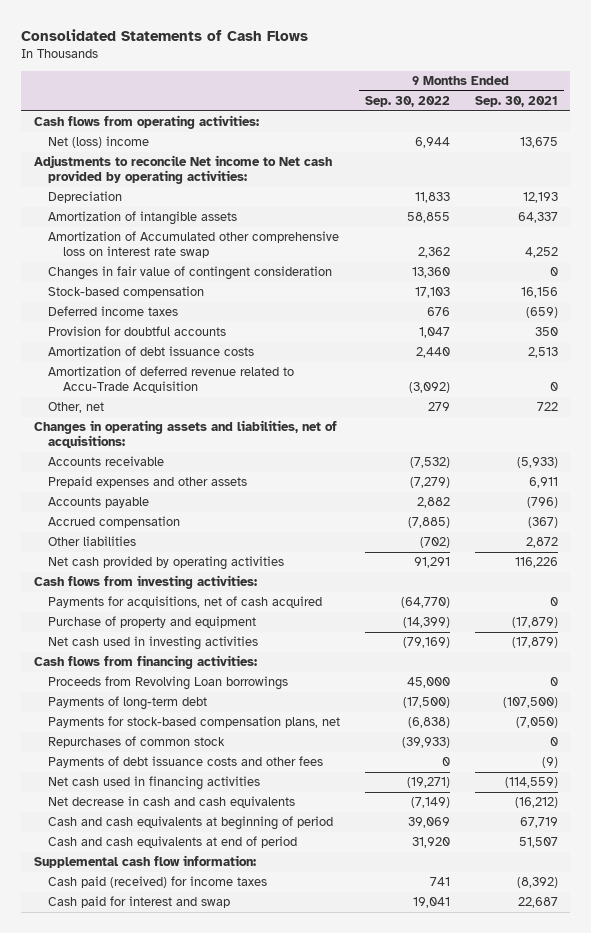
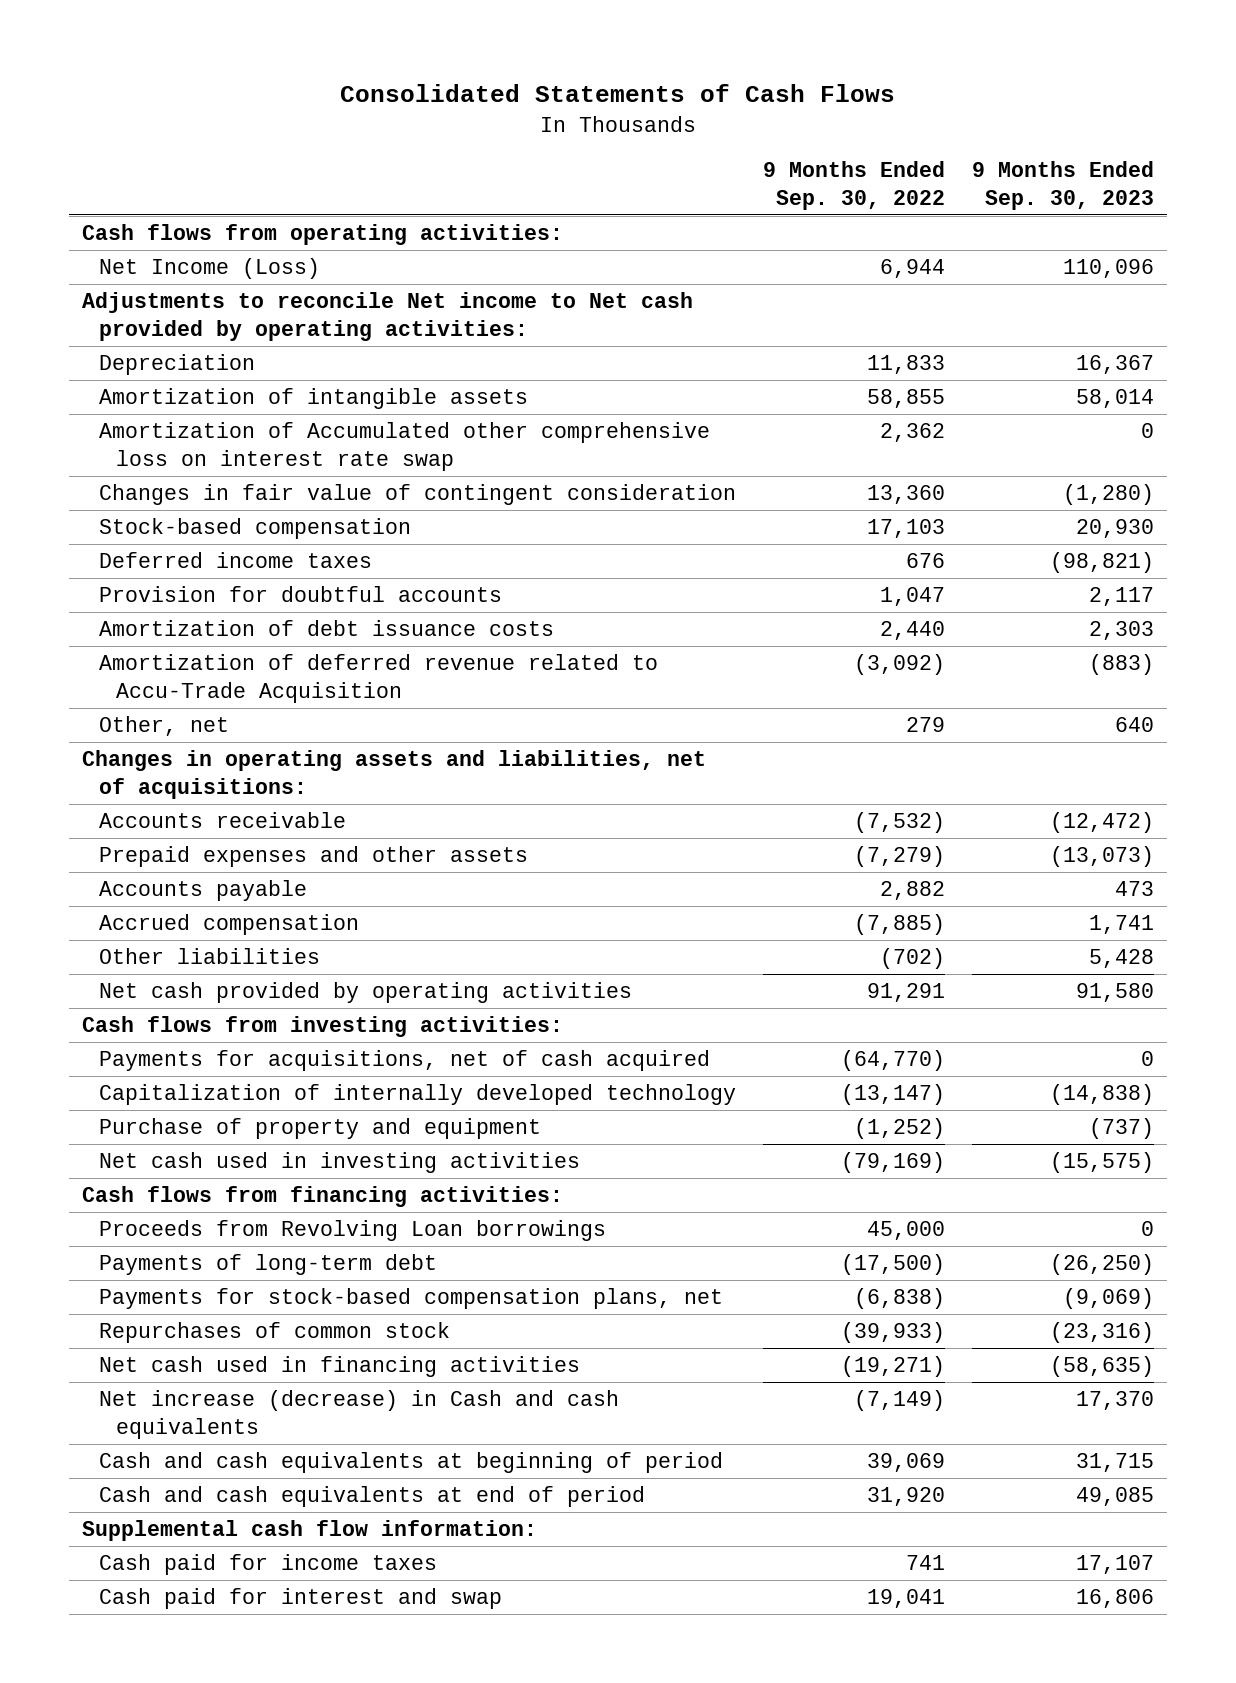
[474,95,558,107] Sep. 30, 2021 -> none
none -> [971,161,1154,210] 9 Months Ended Sep. 30, 2023
[48,136,150,149] Net (loss) income -> [99,258,321,280] Net Income (Loss)
none -> [99,1084,737,1106] Capitalization of internally developed technology
[403,617,451,629] (14,399) -> [853,1118,945,1140] (1,252)
[48,756,324,769] Payments of debt issuance costs and other fees -> none
[48,796,296,809] Net decrease in cash and cash equivalents -> [99,1390,620,1439] Net increase (decrease) in Cash and cash equivalents
[48,876,268,889] Cash paid (received) for income taxes -> [99,1554,438,1576] Cash paid for income taxes

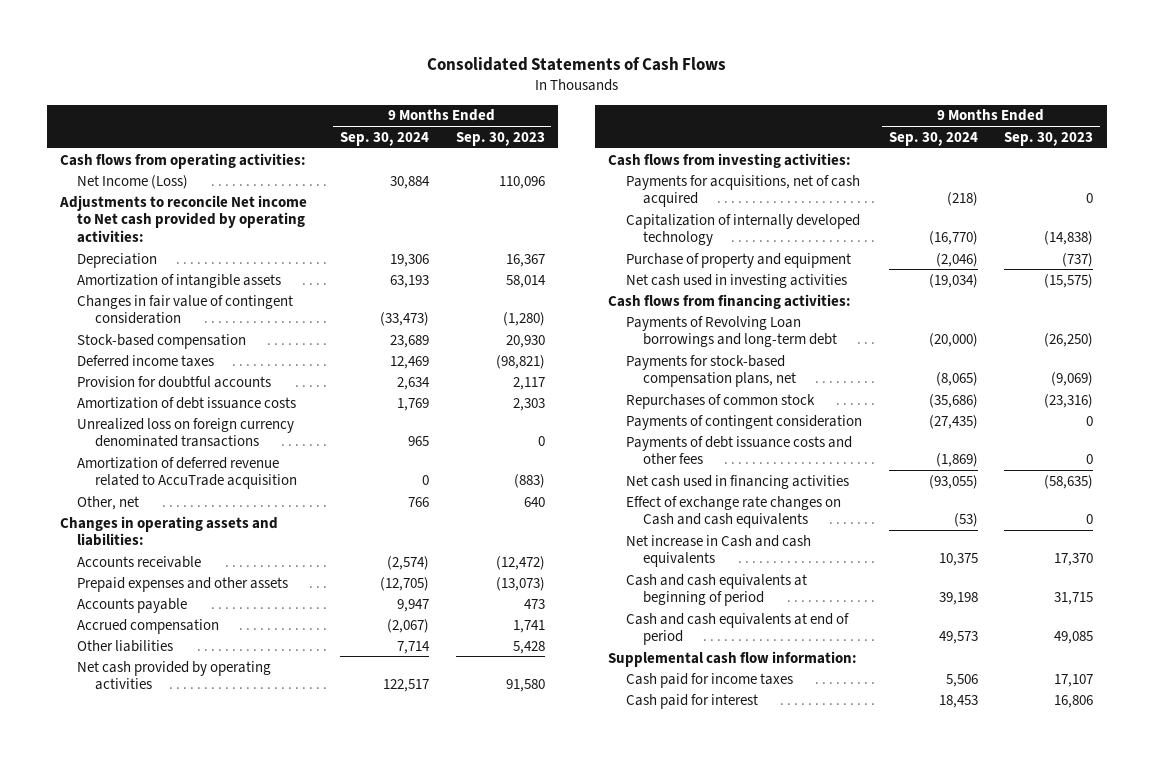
[762,161,945,210] 9 Months Ended Sep. 30, 2022 -> none
none -> [339,131,429,146] Sep. 30, 2024
[99,422,711,471] Amortization of Accumulated other comprehensive loss on interest rate swap -> none
none -> [77,417,295,448] Unrealized loss on foreign currency denominated transactions
[99,654,659,703] Amortization of deferred revenue related to Accu-Trade Acquisition -> [77,456,297,490] Amortization of deferred revenue related to AccuTrade acquisition
[82,750,707,799] Changes in operating assets and liabilities, net of acquisitions: -> [59,515,278,547] Changes in operating assets and liabilities:
[99,1220,607,1242] Proceeds from Revolving Loan borrowings -> none
[99,1254,438,1276] Payments of long-term debt -> [625,315,838,348] Payments of Revolving Loan borrowings and long-term debt
none -> [625,414,862,430] Payments of contingent consideration
none -> [625,435,852,465] Payments of debt issuance costs and other fees
none -> [625,495,841,529] Effect of exchange rate changes on Cash and cash equivalents
[99,1390,620,1439] Net increase (decrease) in Cash and cash equivalents -> [625,534,811,568] Net increase in Cash and cash equivalents
[99,1588,503,1610] Cash paid for interest and swap -> [625,693,758,709] Cash paid for interest

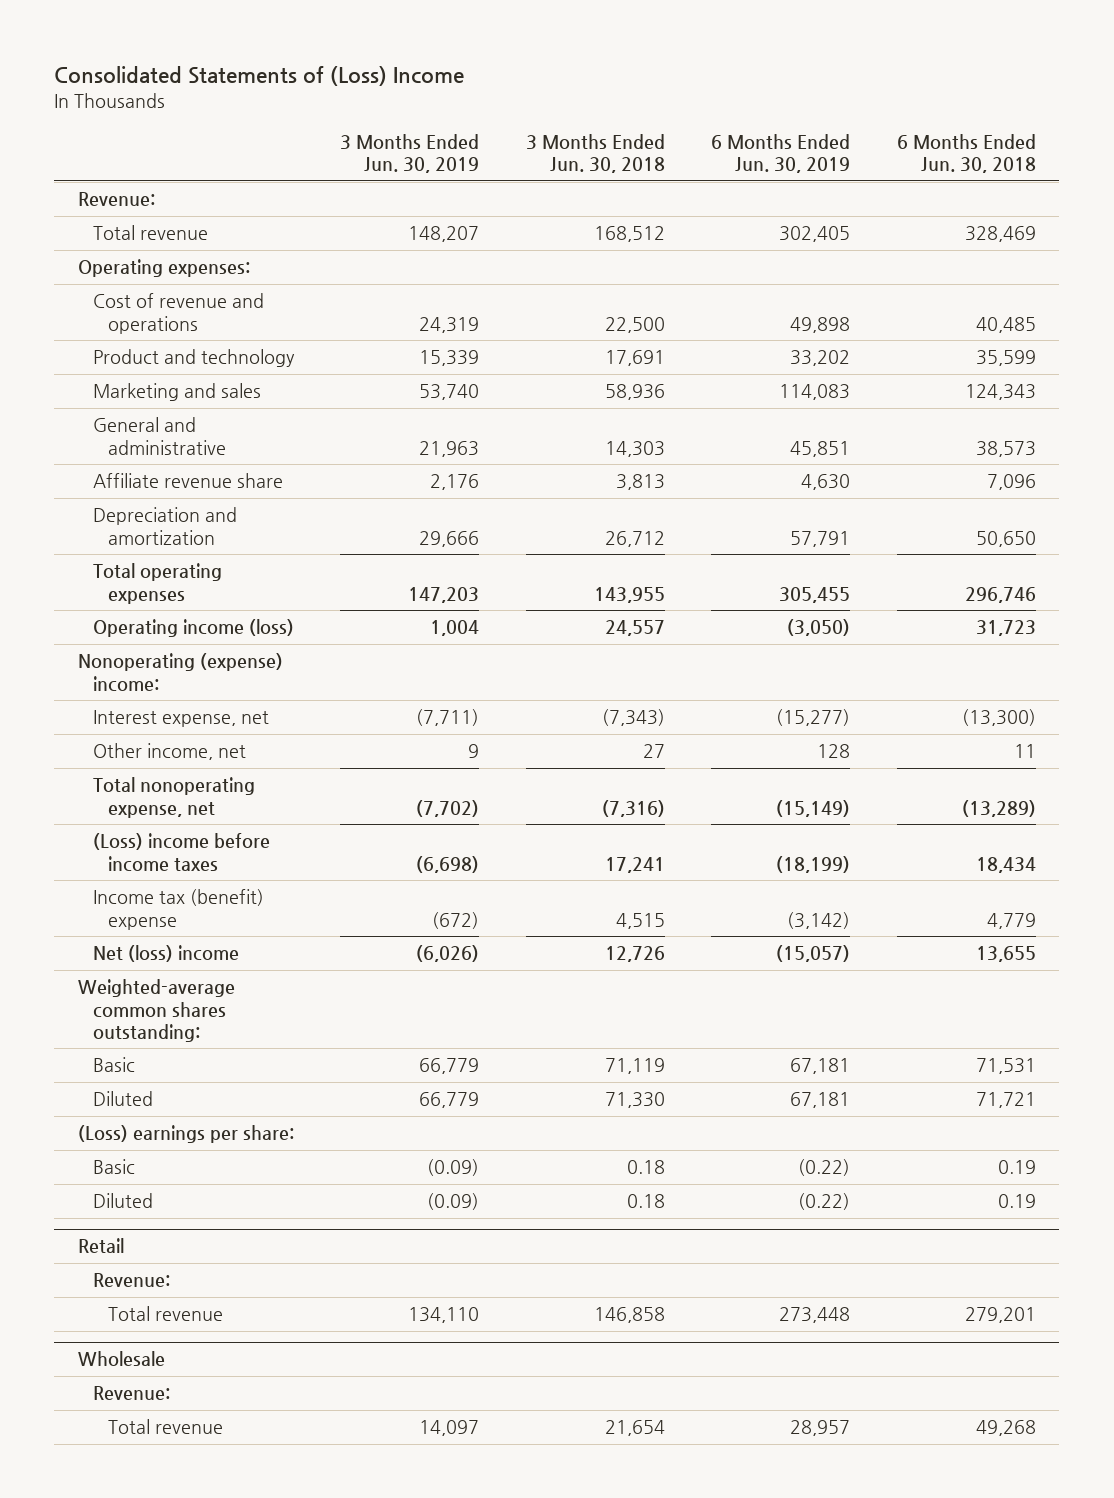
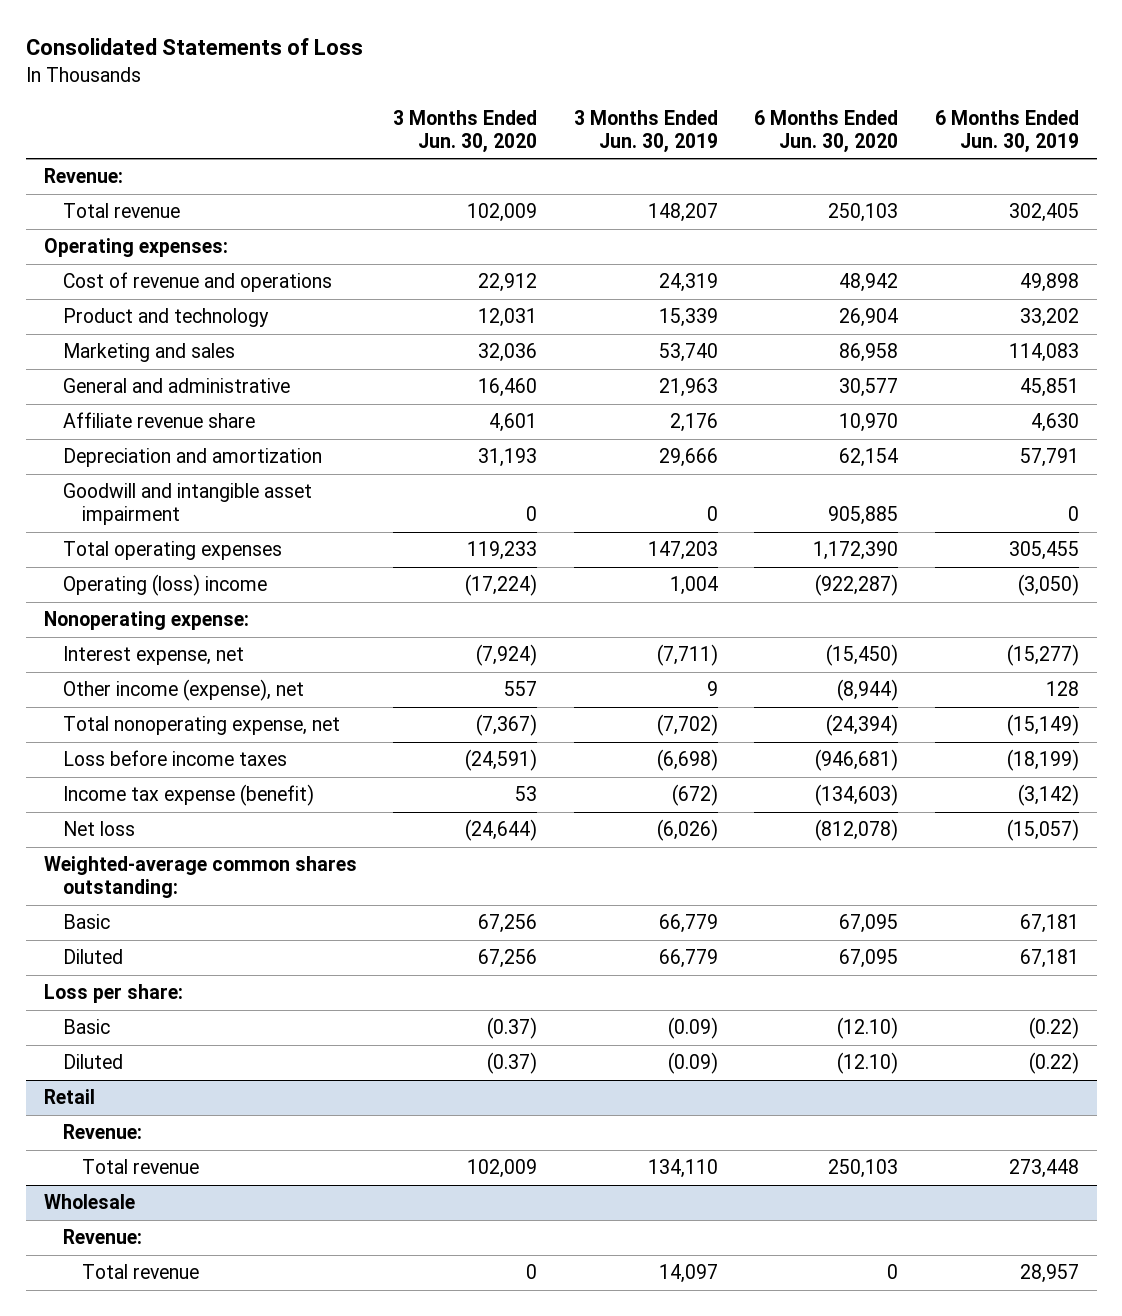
[54,66,465,87] Consolidated Statements of (Loss) Income -> [25,38,363,56] Consolidated Statements of Loss
[525,133,665,174] 3 Months Ended Jun. 30, 2018 -> none
[896,133,1036,174] 6 Months Ended Jun. 30, 2018 -> none
none -> [393,110,538,153] 3 Months Ended Jun. 30, 2020
none -> [754,110,899,153] 6 Months Ended Jun. 30, 2020
none -> [63,483,313,525] Goodwill and intangible asset impairment
[92,619,294,638] Operating income (loss) -> [63,574,268,597] Operating (loss) income
[77,653,283,692] Nonoperating (expense) income: -> [43,611,249,631] Nonoperating expense:
[92,743,246,761] Other income, net -> [63,679,305,702] Other income (expense), net
[92,833,270,872] (Loss) income before income taxes -> [63,750,288,767] Loss before income taxes
[92,889,264,930] Income tax (benefit) expense -> [63,784,315,807] Income tax expense (benefit)
[92,945,239,963] Net (loss) income -> [63,821,136,837] Net loss
[77,1125,294,1144] (Loss) earnings per share: -> [43,984,183,1004] Loss per share:

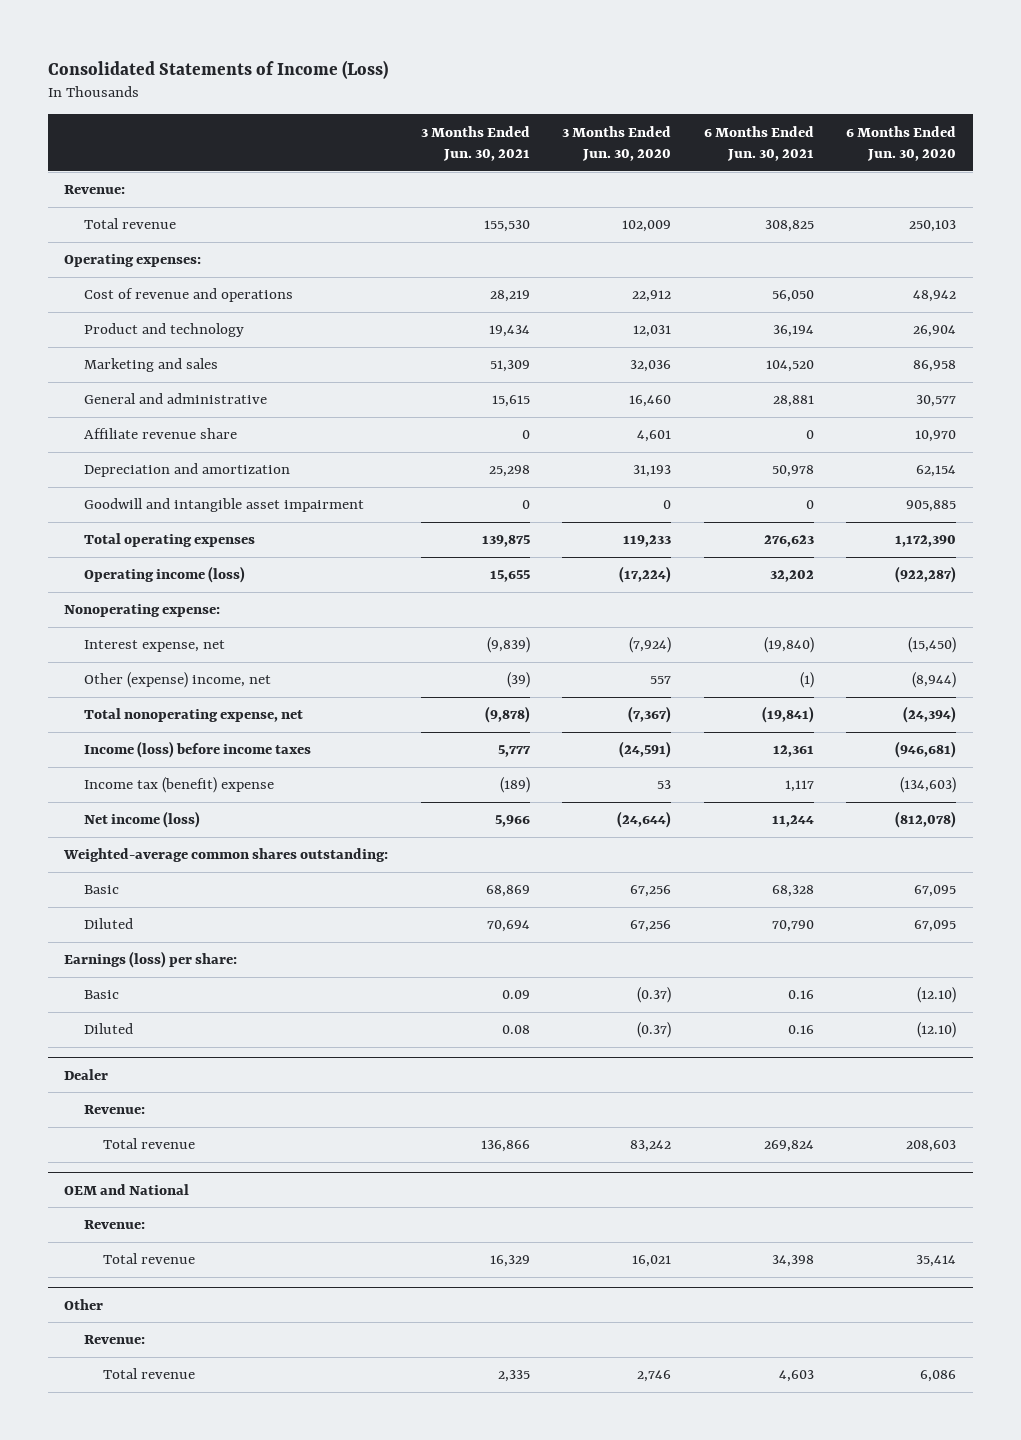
[25,38,363,56] Consolidated Statements of Loss -> [48,59,389,79] Consolidated Statements of Income (Loss)
[573,110,718,153] 3 Months Ended Jun. 30, 2019 -> none
[934,110,1079,153] 6 Months Ended Jun. 30, 2019 -> none
none -> [420,125,530,162] 3 Months Ended Jun. 30, 2021
none -> [703,125,814,162] 6 Months Ended Jun. 30, 2021
[63,574,268,597] Operating (loss) income -> [83,566,245,584] Operating income (loss)
[63,679,305,702] Other income (expense), net -> [83,672,271,689] Other (expense) income, net
[63,750,288,767] Loss before income taxes -> [83,741,311,759] Income (loss) before income taxes
[63,784,315,807] Income tax expense (benefit) -> [83,777,274,794] Income tax (benefit) expense
[63,821,136,837] Net loss -> [83,811,200,829] Net income (loss)
[43,984,183,1004] Loss per share: -> [64,951,238,969] Earnings (loss) per share:
[43,1089,95,1105] Retail -> none
none -> [64,1069,109,1081] Dealer
[43,1194,135,1210] Wholesale -> none
[467,1159,538,1179] 102,009 -> [630,1140,672,1153] 83,242
[828,1159,899,1179] 250,103 -> [906,1140,957,1153] 208,603
none -> [64,1184,190,1196] OEM and National
[526,1264,538,1280] 0 -> [632,1255,672,1268] 16,021
[887,1264,899,1280] 0 -> [916,1255,957,1268] 35,414
none -> [64,1299,104,1311] Other
none -> [83,1335,145,1345] Revenue:
none -> [103,1368,196,1380] Total revenue

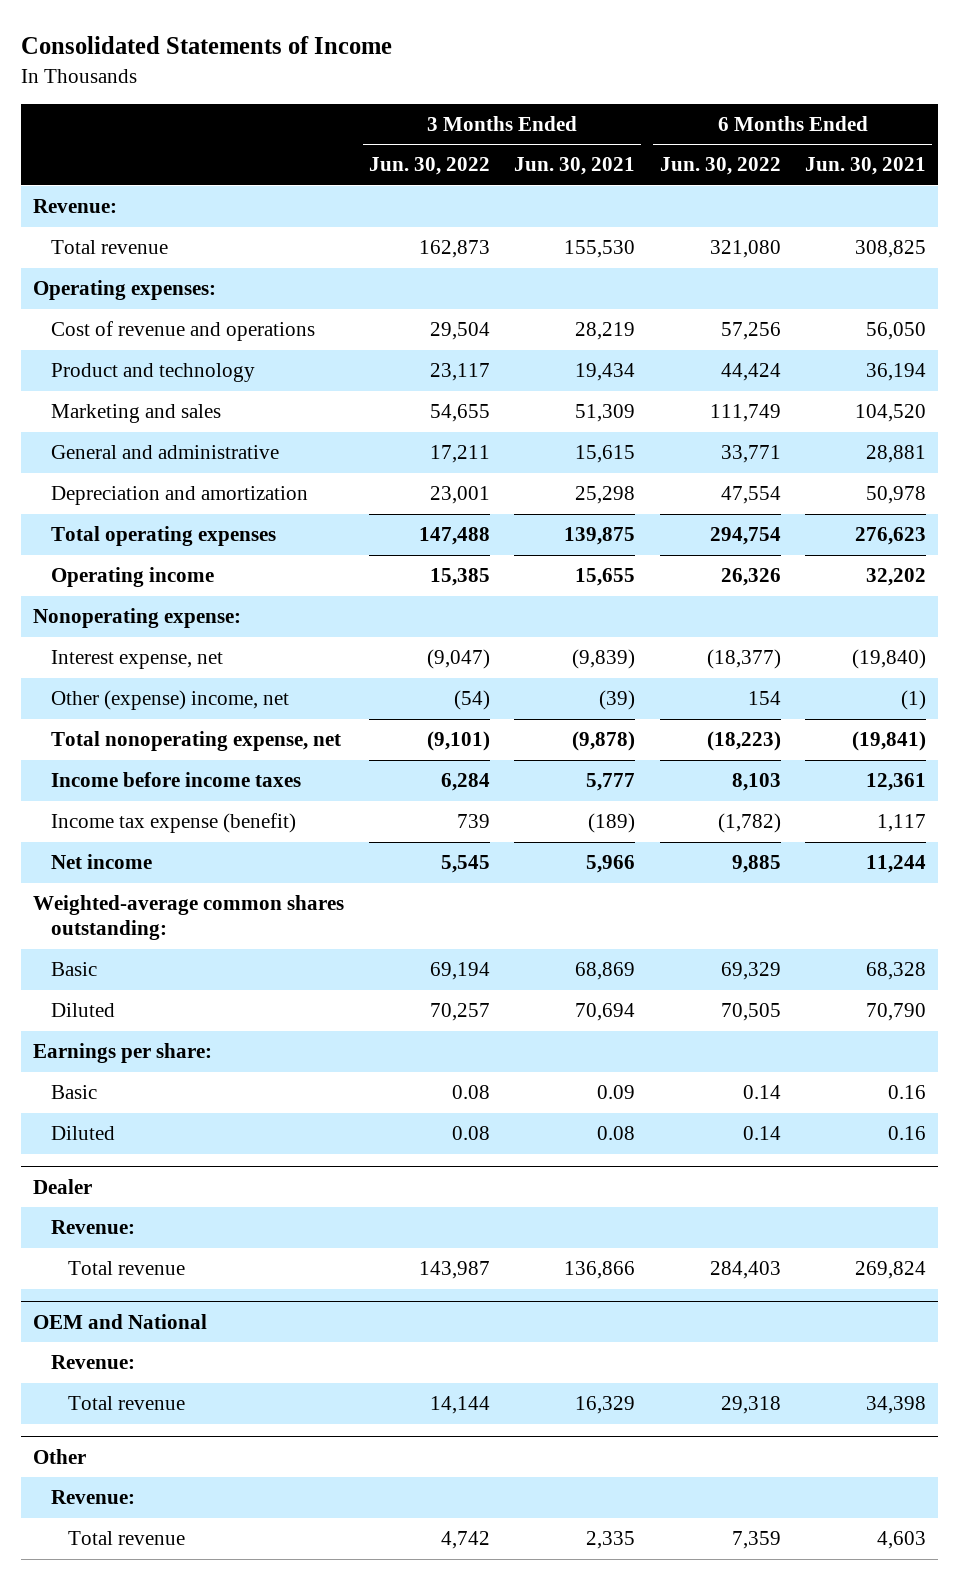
[48,59,389,79] Consolidated Statements of Income (Loss) -> [21,36,393,55] Consolidated Statements of Income
[562,125,672,162] 3 Months Ended Jun. 30, 2020 -> none
[846,125,957,162] 6 Months Ended Jun. 30, 2020 -> none
none -> [368,157,490,176] Jun. 30, 2022
none -> [659,157,781,176] Jun. 30, 2022
[83,428,237,440] Affiliate revenue share -> none
[83,498,364,513] Goodwill and intangible asset impairment -> none
[83,566,245,584] Operating income (loss) -> [50,567,214,588] Operating income
[83,741,311,759] Income (loss) before income taxes -> [50,772,301,788] Income before income taxes
[83,777,274,794] Income tax (benefit) expense -> [50,813,296,834] Income tax expense (benefit)
[83,811,200,829] Net income (loss) -> [50,854,152,870] Net income
[64,951,238,969] Earnings (loss) per share: -> [33,1043,213,1064] Earnings per share:

